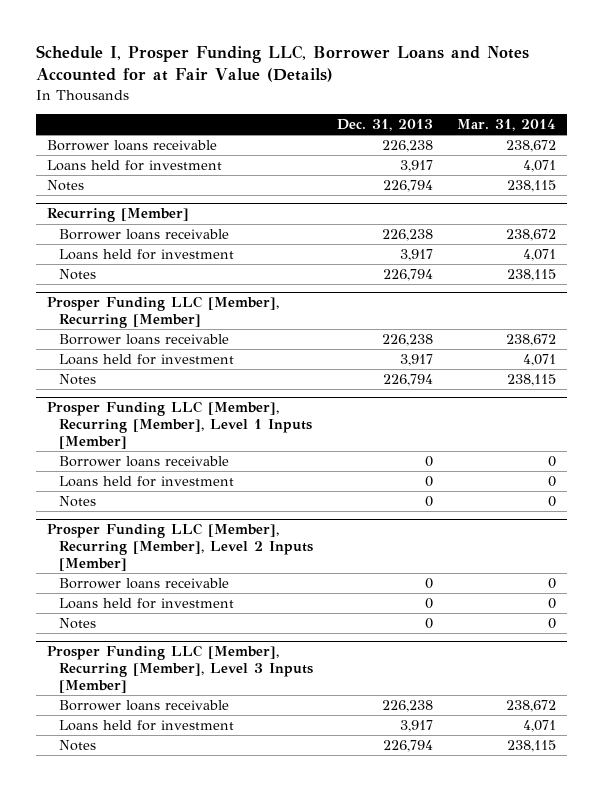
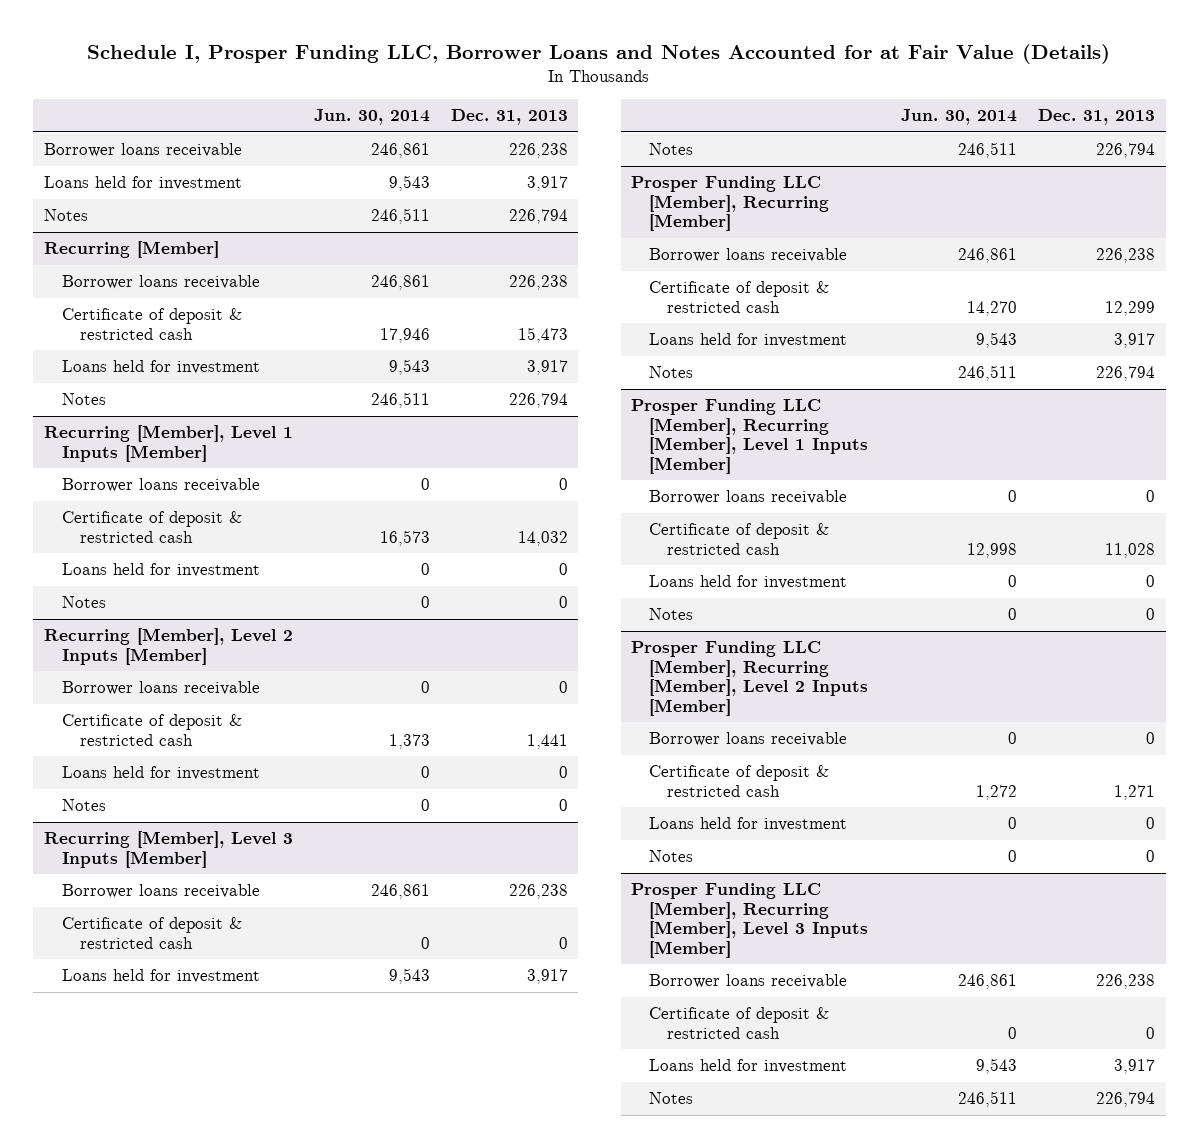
[456,119,556,132] Mar. 31, 2014 -> none
none -> [313,109,430,126] Jun. 30, 2014
none -> [61,308,242,340] Certificate of deposit & restricted cash
none -> [43,425,293,462] Recurring [Member], Level 1 Inputs [Member]
none -> [61,478,260,493] Borrower loans receivable
none -> [61,511,242,543] Certificate of deposit & restricted cash
none -> [61,563,260,578] Loans held for investment
none -> [61,596,106,609] Notes
none -> [43,628,293,665] Recurring [Member], Level 2 Inputs [Member]
none -> [61,681,260,696] Borrower loans receivable
none -> [61,714,242,746] Certificate of deposit & restricted cash
none -> [61,766,260,781] Loans held for investment
none -> [61,799,106,812] Notes
none -> [43,831,293,868] Recurring [Member], Level 3 Inputs [Member]
none -> [61,884,260,899] Borrower loans receivable
none -> [61,917,242,949] Certificate of deposit & restricted cash
none -> [61,969,260,984] Loans held for investment
none -> [649,143,694,156] Notes
none -> [649,281,830,313] Certificate of deposit & restricted cash
none -> [649,523,830,555] Certificate of deposit & restricted cash
none -> [649,765,830,797] Certificate of deposit & restricted cash
none -> [649,1007,830,1039] Certificate of deposit & restricted cash

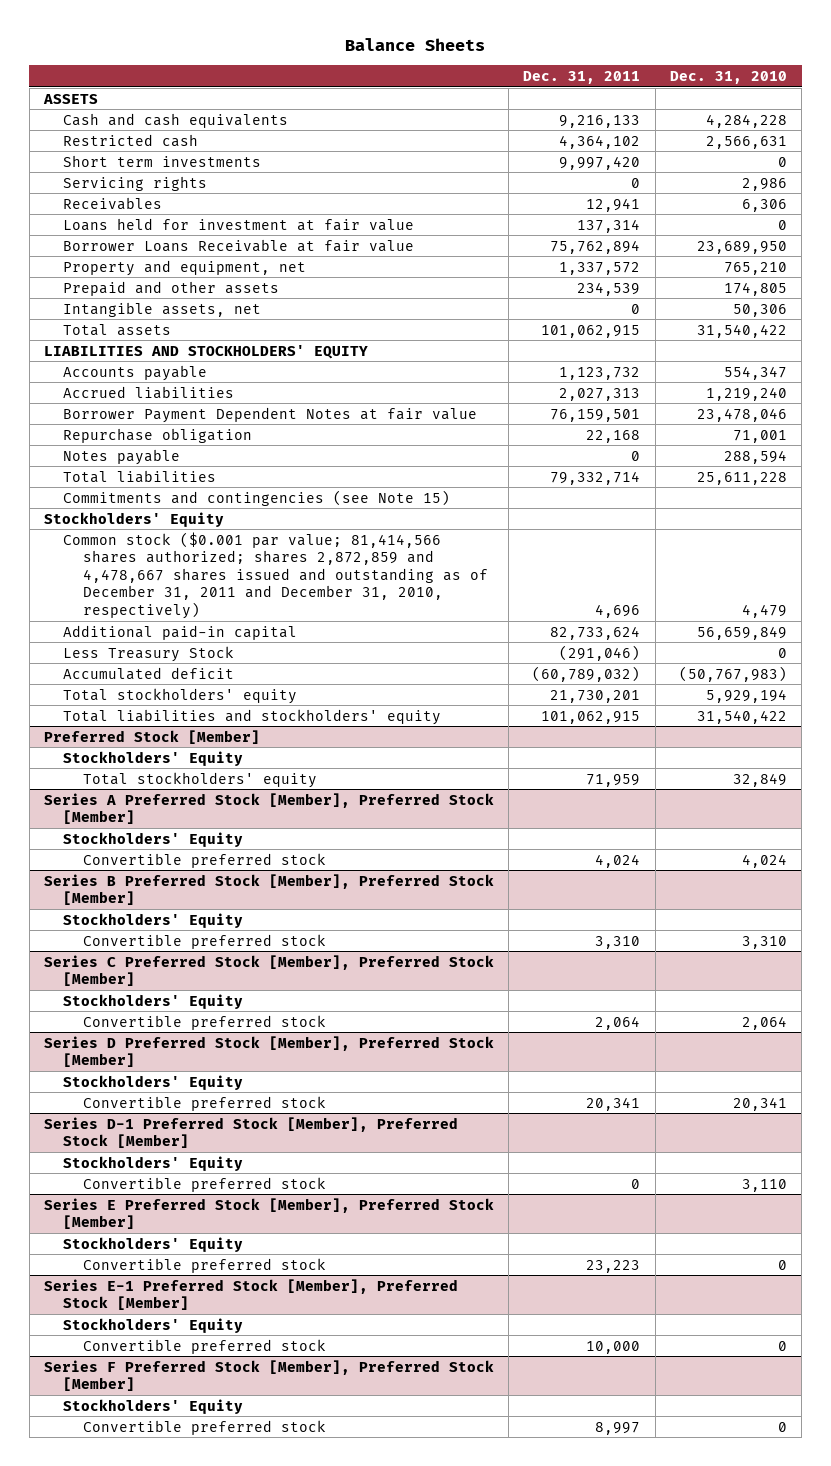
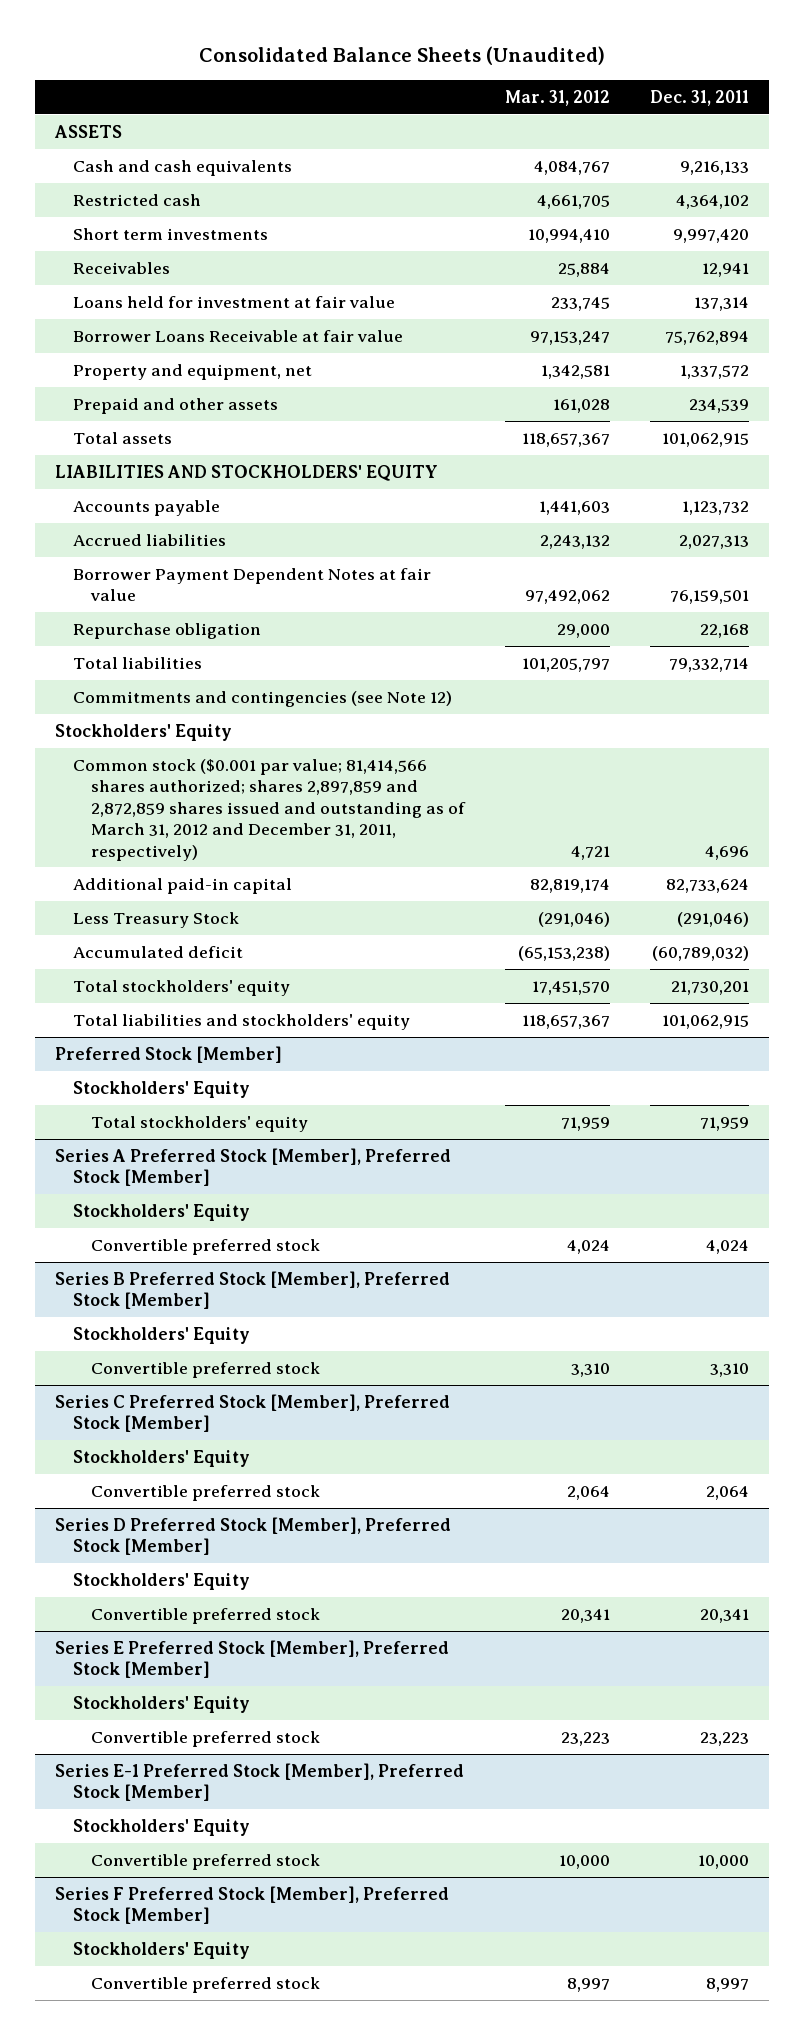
[345,38,486,52] Balance Sheets -> [199,46,606,66] Consolidated Balance Sheets (Unaudited)
[670,70,788,84] Dec. 31, 2010 -> none
none -> [505,89,611,106] Mar. 31, 2012
[63,175,208,191] Servicing rights -> none
[63,301,262,317] Intangible assets, net -> none
[63,448,181,465] Notes payable -> none
[63,489,451,506] Commitments and contingencies (see Note 15) -> [73,690,453,707] Commitments and contingencies (see Note 12)
[63,531,488,619] Common stock ($0.001 par value; 81,414,566 shares authorized; shares 2,872,859 and 4,478,667 shares issued and outstanding as of December 31, 2011 and December 31, 2010, respectively) -> [73,758,467,861] Common stock ($0.001 par value; 81,414,566 shares authorized; shares 2,897,859 and 2,872,859 shares issued and outstanding as of March 31, 2012 and December 31, 2011, respectively)
[43,1116,458,1149] Series D-1 Preferred Stock [Member], Preferred Stock [Member] -> none
[63,1155,244,1171] Stockholders' Equity -> none
[82,1176,326,1192] Convertible preferred stock -> none

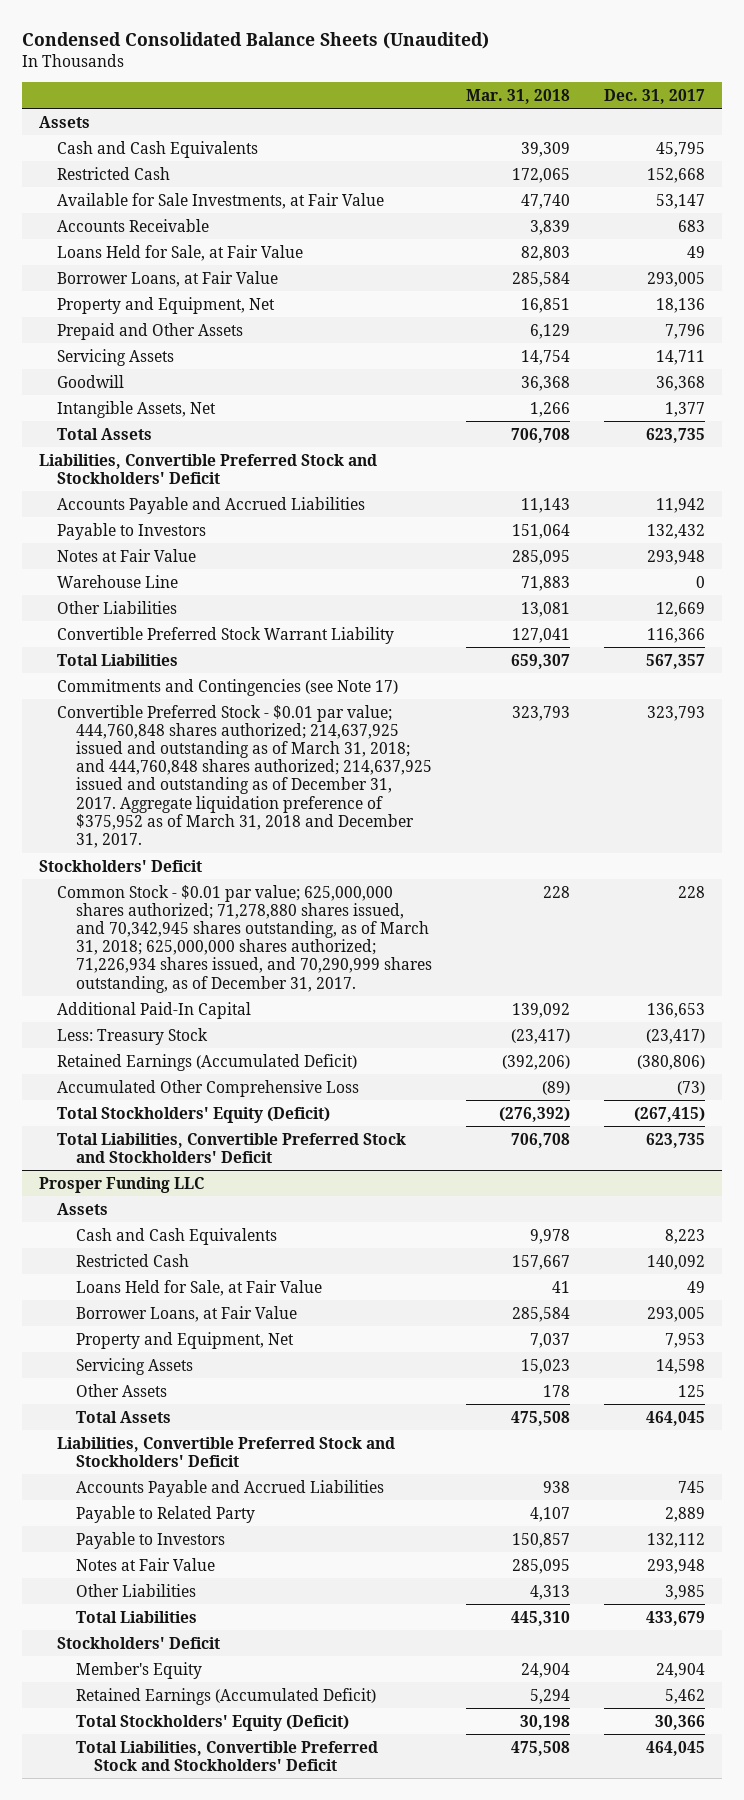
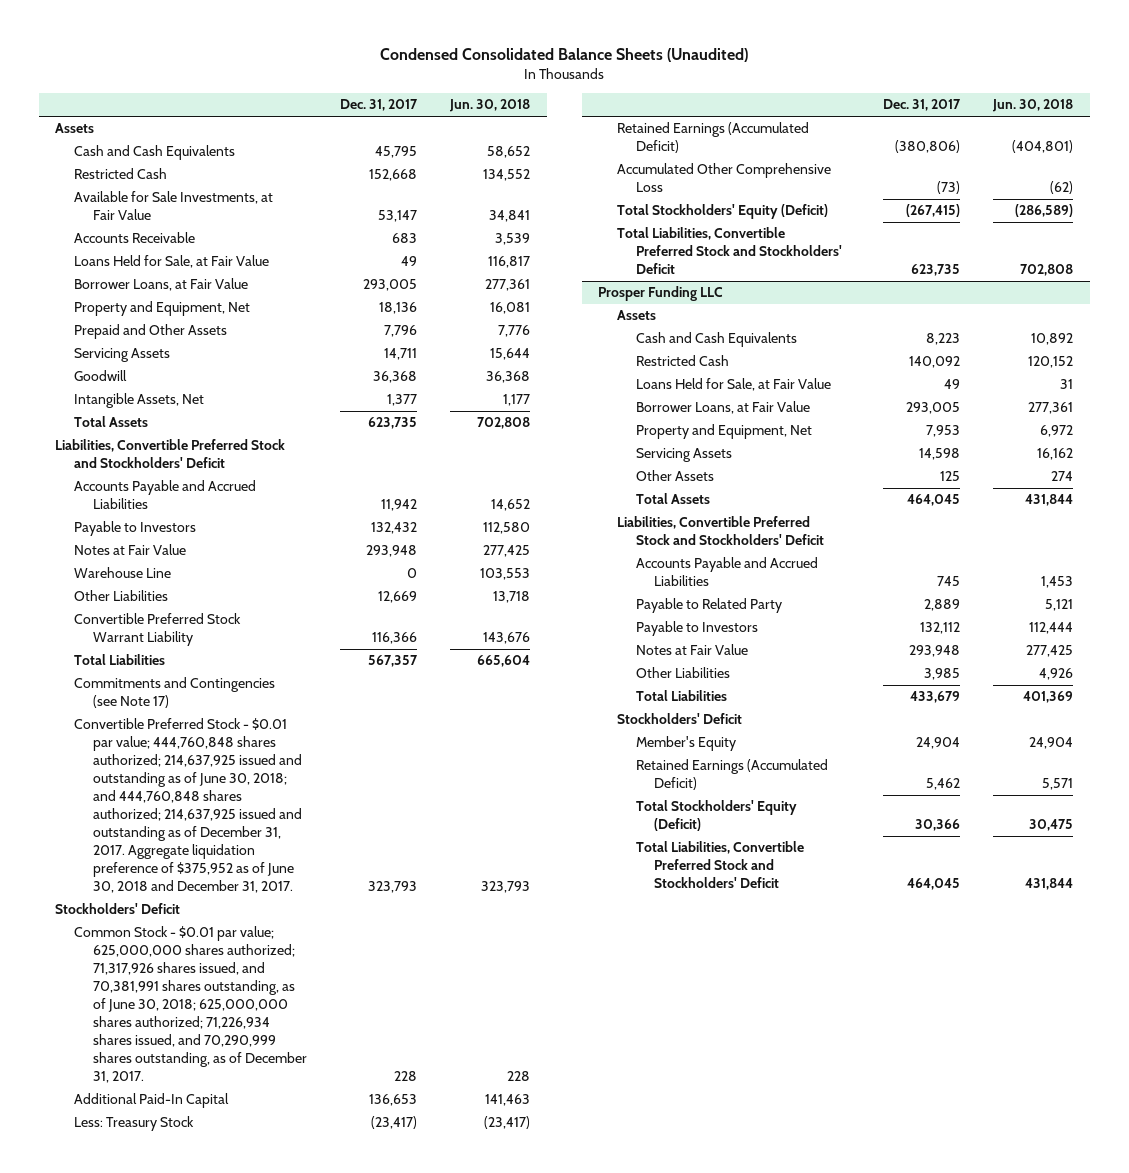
[465,88,570,104] Mar. 31, 2018 -> none
none -> [449,99,531,113] Jun. 30, 2018
[57,704,432,848] Convertible Preferred Stock - $0.01 par value; 444,760,848 shares authorized; 214,637,925 issued and outstanding as of March 31, 2018; and 444,760,848 shares authorized; 214,637,925 issued and outstanding as of December 31, 2017. Aggregate liquidation preference of $375,952 as of March 31, 2018 and December 31, 2017. -> [73,718,302,893] Convertible Preferred Stock - $0.01 par value; 444,760,848 shares authorized; 214,637,925 issued and outstanding as of June 30, 2018; and 444,760,848 shares authorized; 214,637,925 issued and outstanding as of December 31, 2017. Aggregate liquidation preference of $375,952 as of June 30, 2018 and December 31, 2017.
[57,884,432,993] Common Stock - $0.01 par value; 625,000,000 shares authorized; 71,278,880 shares issued, and 70,342,945 shares outstanding, as of March 31, 2018; 625,000,000 shares authorized; 71,226,934 shares issued, and 70,290,999 shares outstanding, as of December 31, 2017. -> [73,926,307,1083] Common Stock - $0.01 par value; 625,000,000 shares authorized; 71,317,926 shares issued, and 70,381,991 shares outstanding, as of June 30, 2018; 625,000,000 shares authorized; 71,226,934 shares issued, and 70,290,999 shares outstanding, as of December 31, 2017.

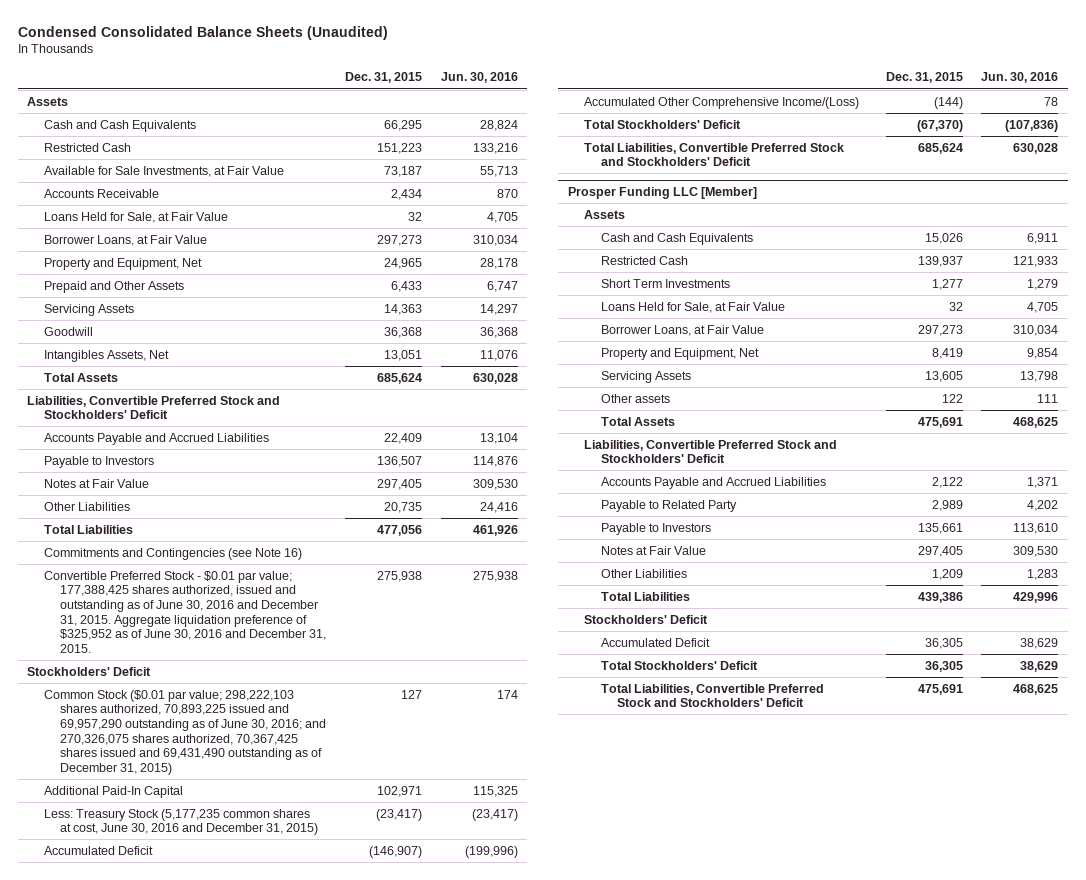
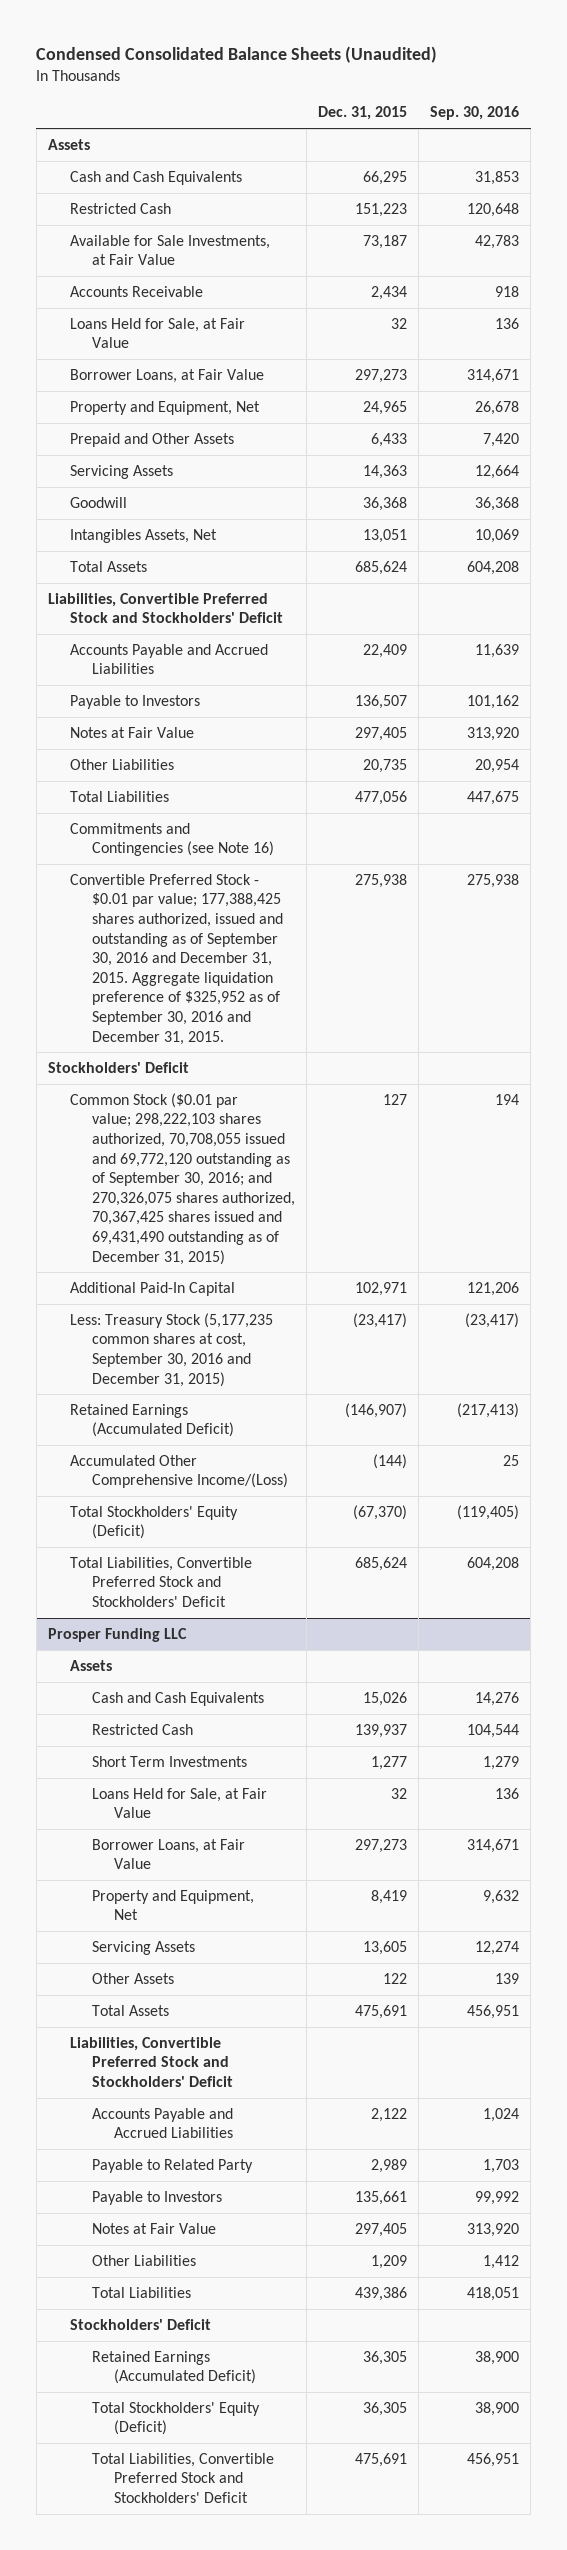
[440,72,518,84] Jun. 30, 2016 -> none
none -> [430,106,520,121] Sep. 30, 2016
[43,570,327,653] Convertible Preferred Stock - $0.01 par value; 177,388,425 shares authorized, issued and outstanding as of June 30, 2016 and December 31, 2015. Aggregate liquidation preference of $325,952 as of June 30, 2016 and December 31, 2015. -> [70,873,284,1045] Convertible Preferred Stock - $0.01 par value; 177,388,425 shares authorized, issued and outstanding as of September 30, 2016 and December 31, 2015. Aggregate liquidation preference of $325,952 as of September 30, 2016 and December 31, 2015.
[43,689,327,775] Common Stock ($0.01 par value; 298,222,103 shares authorized, 70,893,225 issued and 69,957,290 outstanding as of June 30, 2016; and 270,326,075 shares authorized, 70,367,425 shares issued and 69,431,490 outstanding as of December 31, 2015) -> [70,1092,296,1265] Common Stock ($0.01 par value; 298,222,103 shares authorized, 70,708,055 issued and 69,772,120 outstanding as of September 30, 2016; and 270,326,075 shares authorized, 70,367,425 shares issued and 69,431,490 outstanding as of December 31, 2015)
[43,808,319,836] Less: Treasury Stock (5,177,235 common shares at cost, June 30, 2016 and December 31, 2015) -> [70,1312,274,1387] Less: Treasury Stock (5,177,235 common shares at cost, September 30, 2016 and December 31, 2015)
[43,845,153,855] Accumulated Deficit -> [70,1403,235,1438] Retained Earnings (Accumulated Deficit)
[584,119,742,129] Total Stockholders' Deficit -> [70,1505,239,1540] Total Stockholders' Equity (Deficit)
[567,186,757,199] Prosper Funding LLC [Member] -> [47,1627,187,1642] Prosper Funding LLC
[600,393,670,403] Other assets -> [92,1972,175,1984] Other Assets
[600,637,710,647] Accumulated Deficit -> [92,2350,257,2385] Retained Earnings (Accumulated Deficit)
[600,660,758,670] Total Stockholders' Deficit -> [92,2401,261,2436] Total Stockholders' Equity (Deficit)

